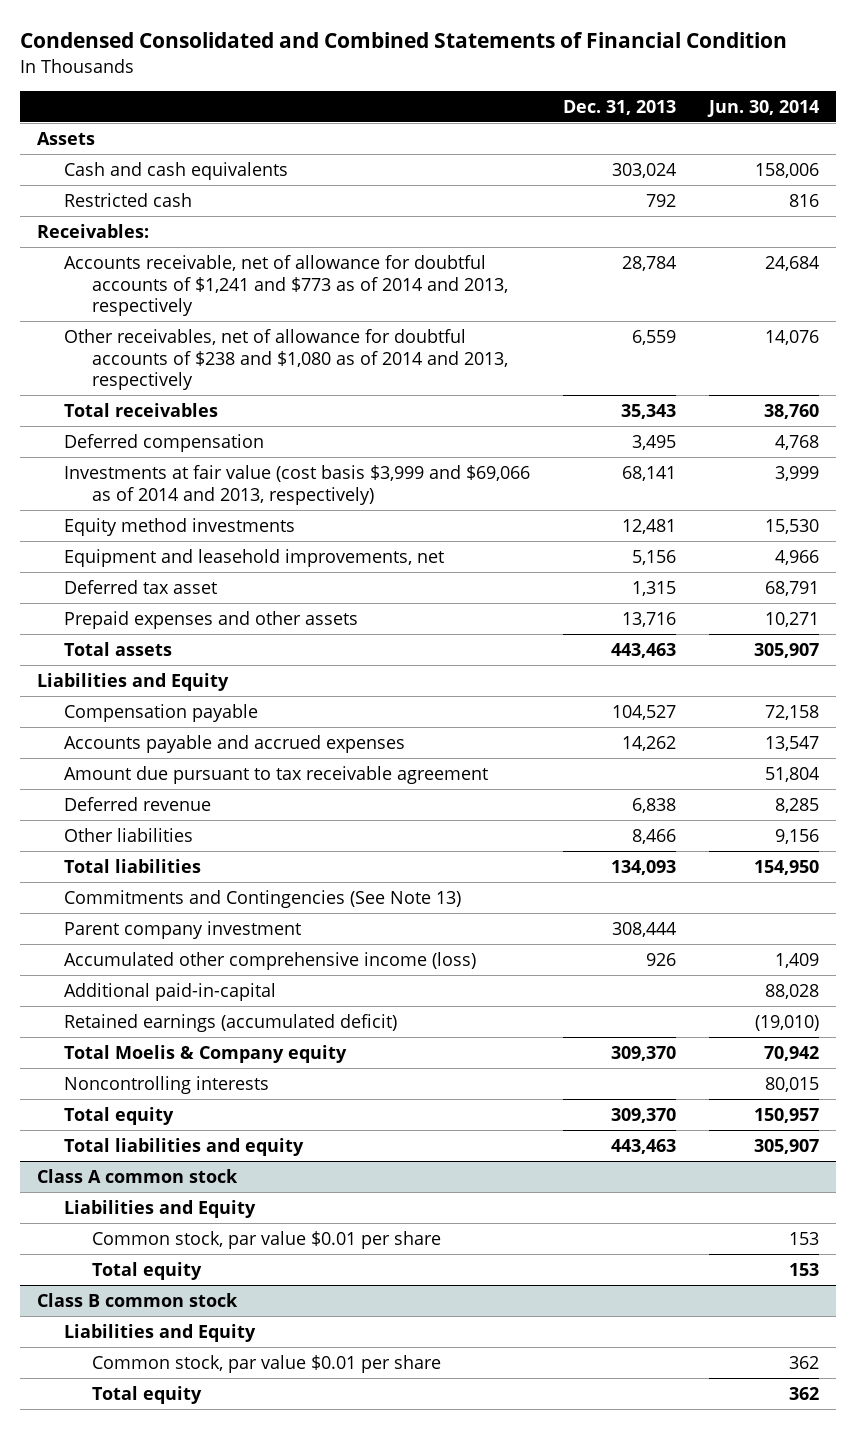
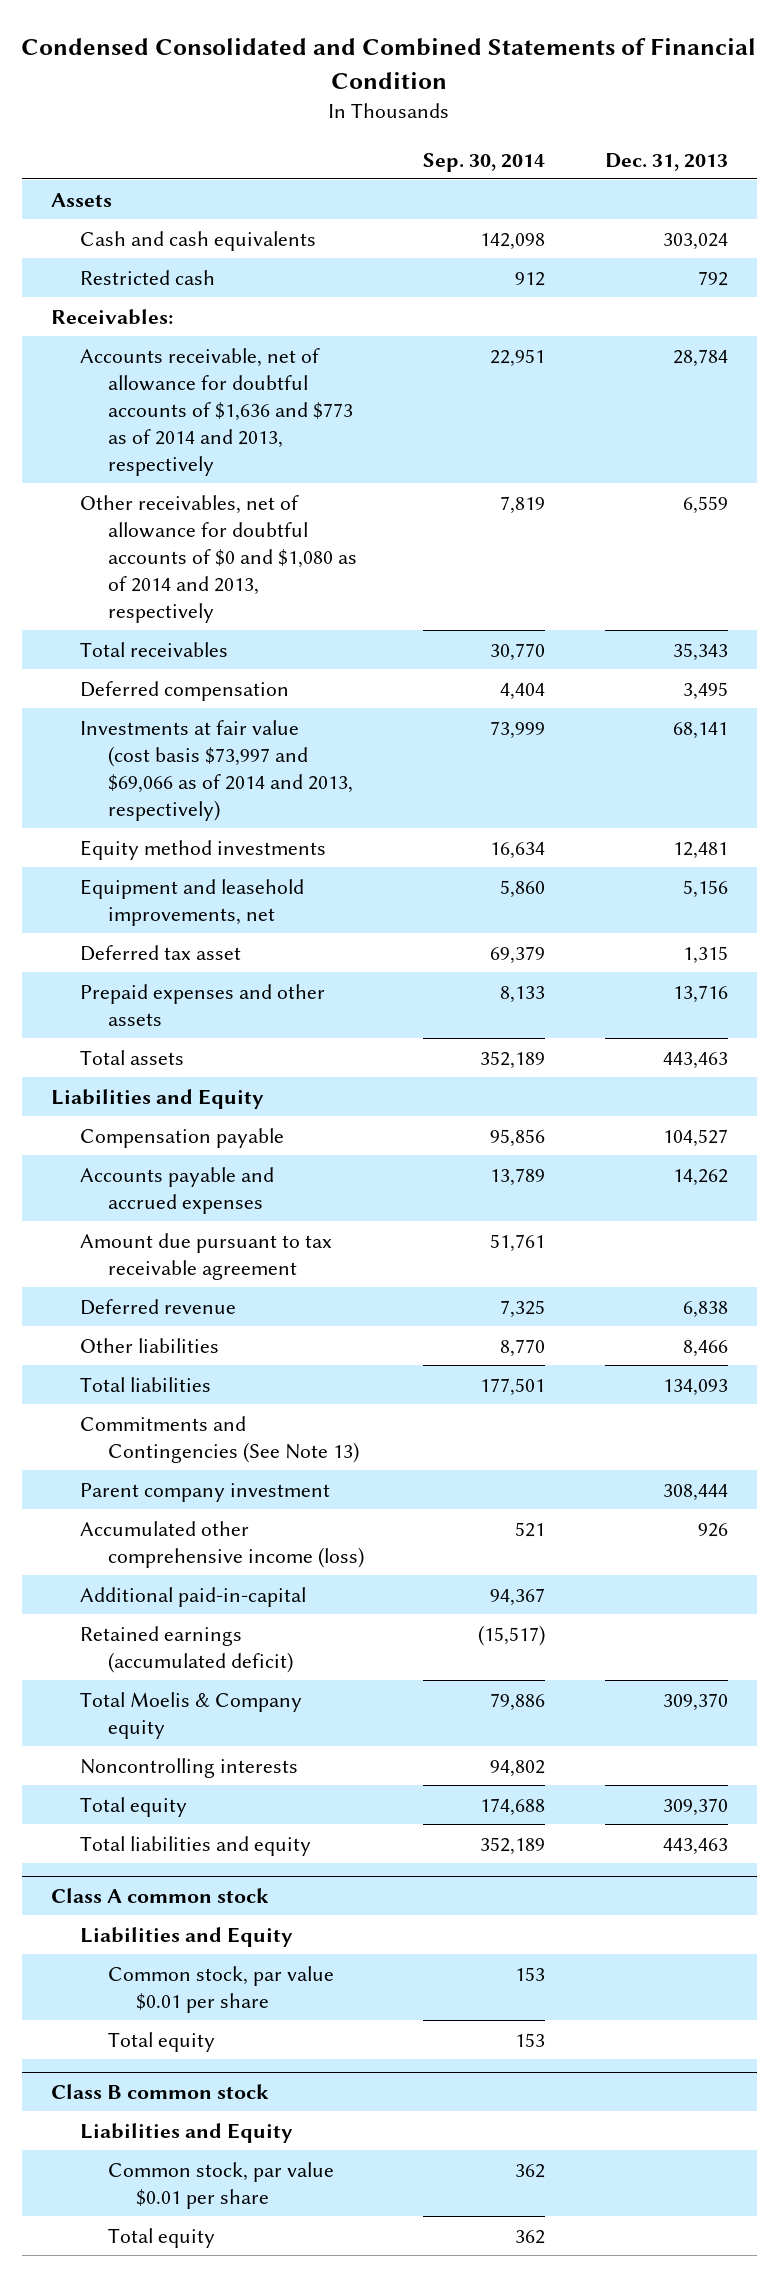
[707,99,820,117] Jun. 30, 2014 -> none
none -> [423,152,546,172] Sep. 30, 2014
[64,254,509,317] Accounts receivable, net of allowance for doubtful accounts of $1,241 and $773 as of 2014 and 2013, respectively -> [79,347,354,476] Accounts receivable, net of allowance for doubtful accounts of $1,636 and $773 as of 2014 and 2013, respectively
[64,328,509,391] Other receivables, net of allowance for doubtful accounts of $238 and $1,080 as of 2014 and 2013, respectively -> [79,494,358,623] Other receivables, net of allowance for doubtful accounts of $0 and $1,080 as of 2014 and 2013, respectively
[64,464,531,505] Investments at fair value (cost basis $3,999 and $69,066 as of 2014 and 2013, respectively) -> [79,719,354,821] Investments at fair value (cost basis $73,997 and $69,066 as of 2014 and 2013, respectively)

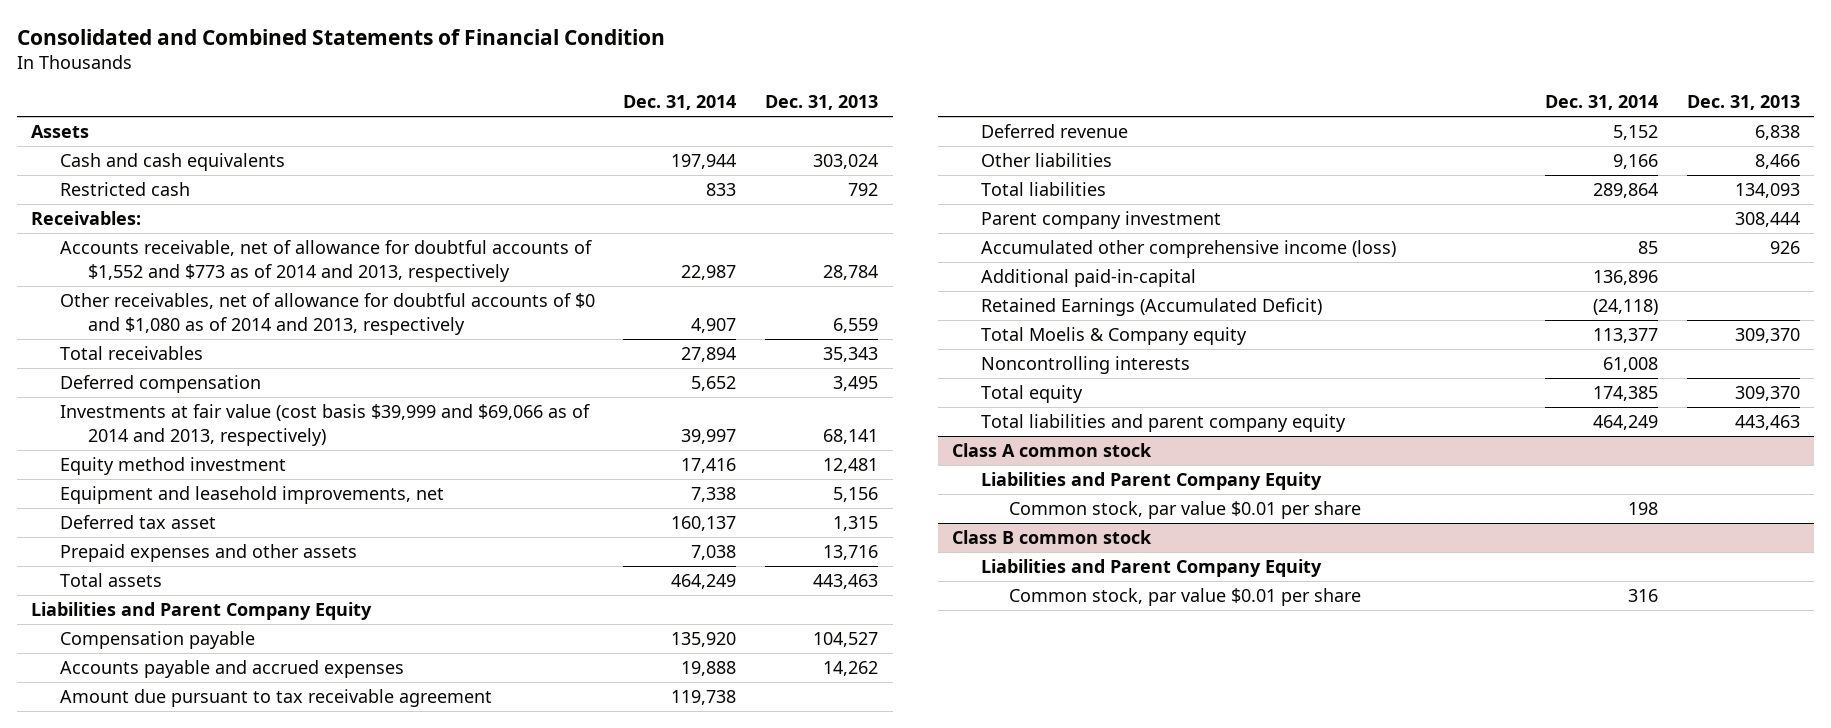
[21,38,757,90] Condensed Consolidated and Combined Statements of Financial Condition -> [16,28,665,45] Consolidated and Combined Statements of Financial Condition
[423,152,546,172] Sep. 30, 2014 -> none
none -> [623,95,737,111] Dec. 31, 2014
[79,347,354,476] Accounts receivable, net of allowance for doubtful accounts of $1,636 and $773 as of 2014 and 2013, respectively -> [59,240,592,282] Accounts receivable, net of allowance for doubtful accounts of $1,552 and $773 as of 2014 and 2013, respectively
[79,719,354,821] Investments at fair value (cost basis $73,997 and $69,066 as of 2014 and 2013, respectively) -> [59,404,590,446] Investments at fair value (cost basis $39,999 and $69,066 as of 2014 and 2013, respectively)
[79,839,326,860] Equity method investments -> [59,457,286,476] Equity method investment
[51,1088,265,1109] Liabilities and Equity -> [31,602,373,621] Liabilities and Parent Company Equity
[79,1415,360,1463] Commitments and Contingencies (See Note 13) -> none
[79,1625,294,1673] Retained earnings (accumulated deficit) -> [980,298,1322,317] Retained Earnings (Accumulated Deficit)
[79,1835,311,1856] Total liabilities and equity -> [980,414,1346,433] Total liabilities and parent company equity
[79,1926,293,1947] Liabilities and Equity -> [980,472,1322,491] Liabilities and Parent Company Equity
[108,2031,216,2052] Total equity -> none
[79,2122,293,2143] Liabilities and Equity -> [980,559,1322,578] Liabilities and Parent Company Equity
[108,2227,216,2248] Total equity -> none

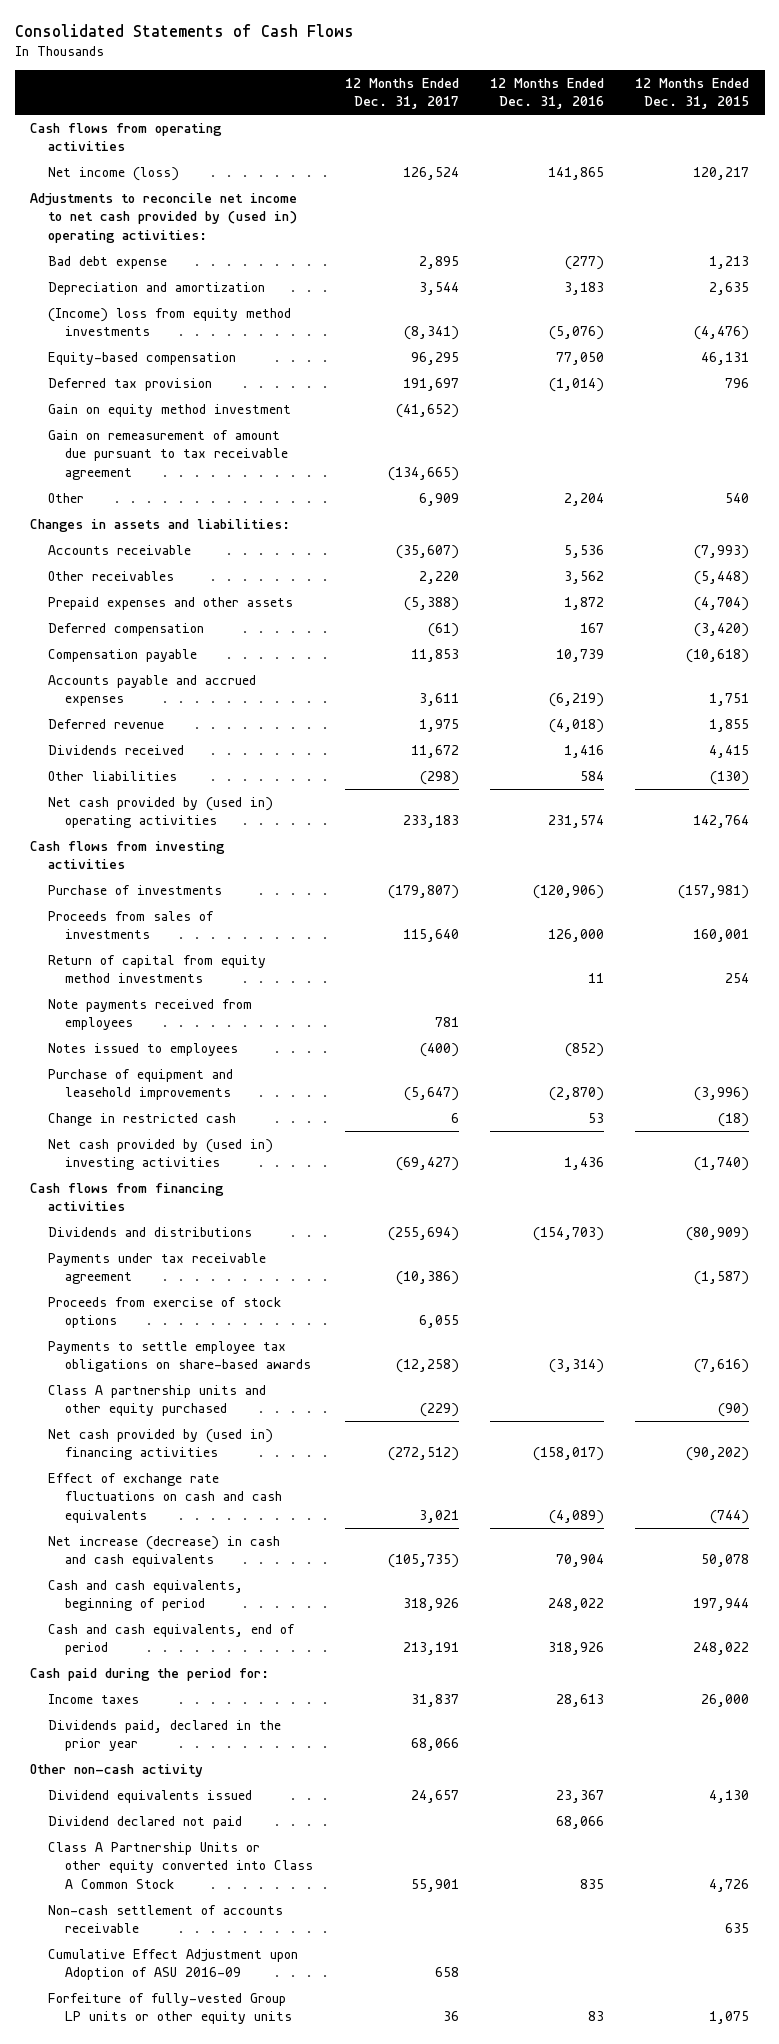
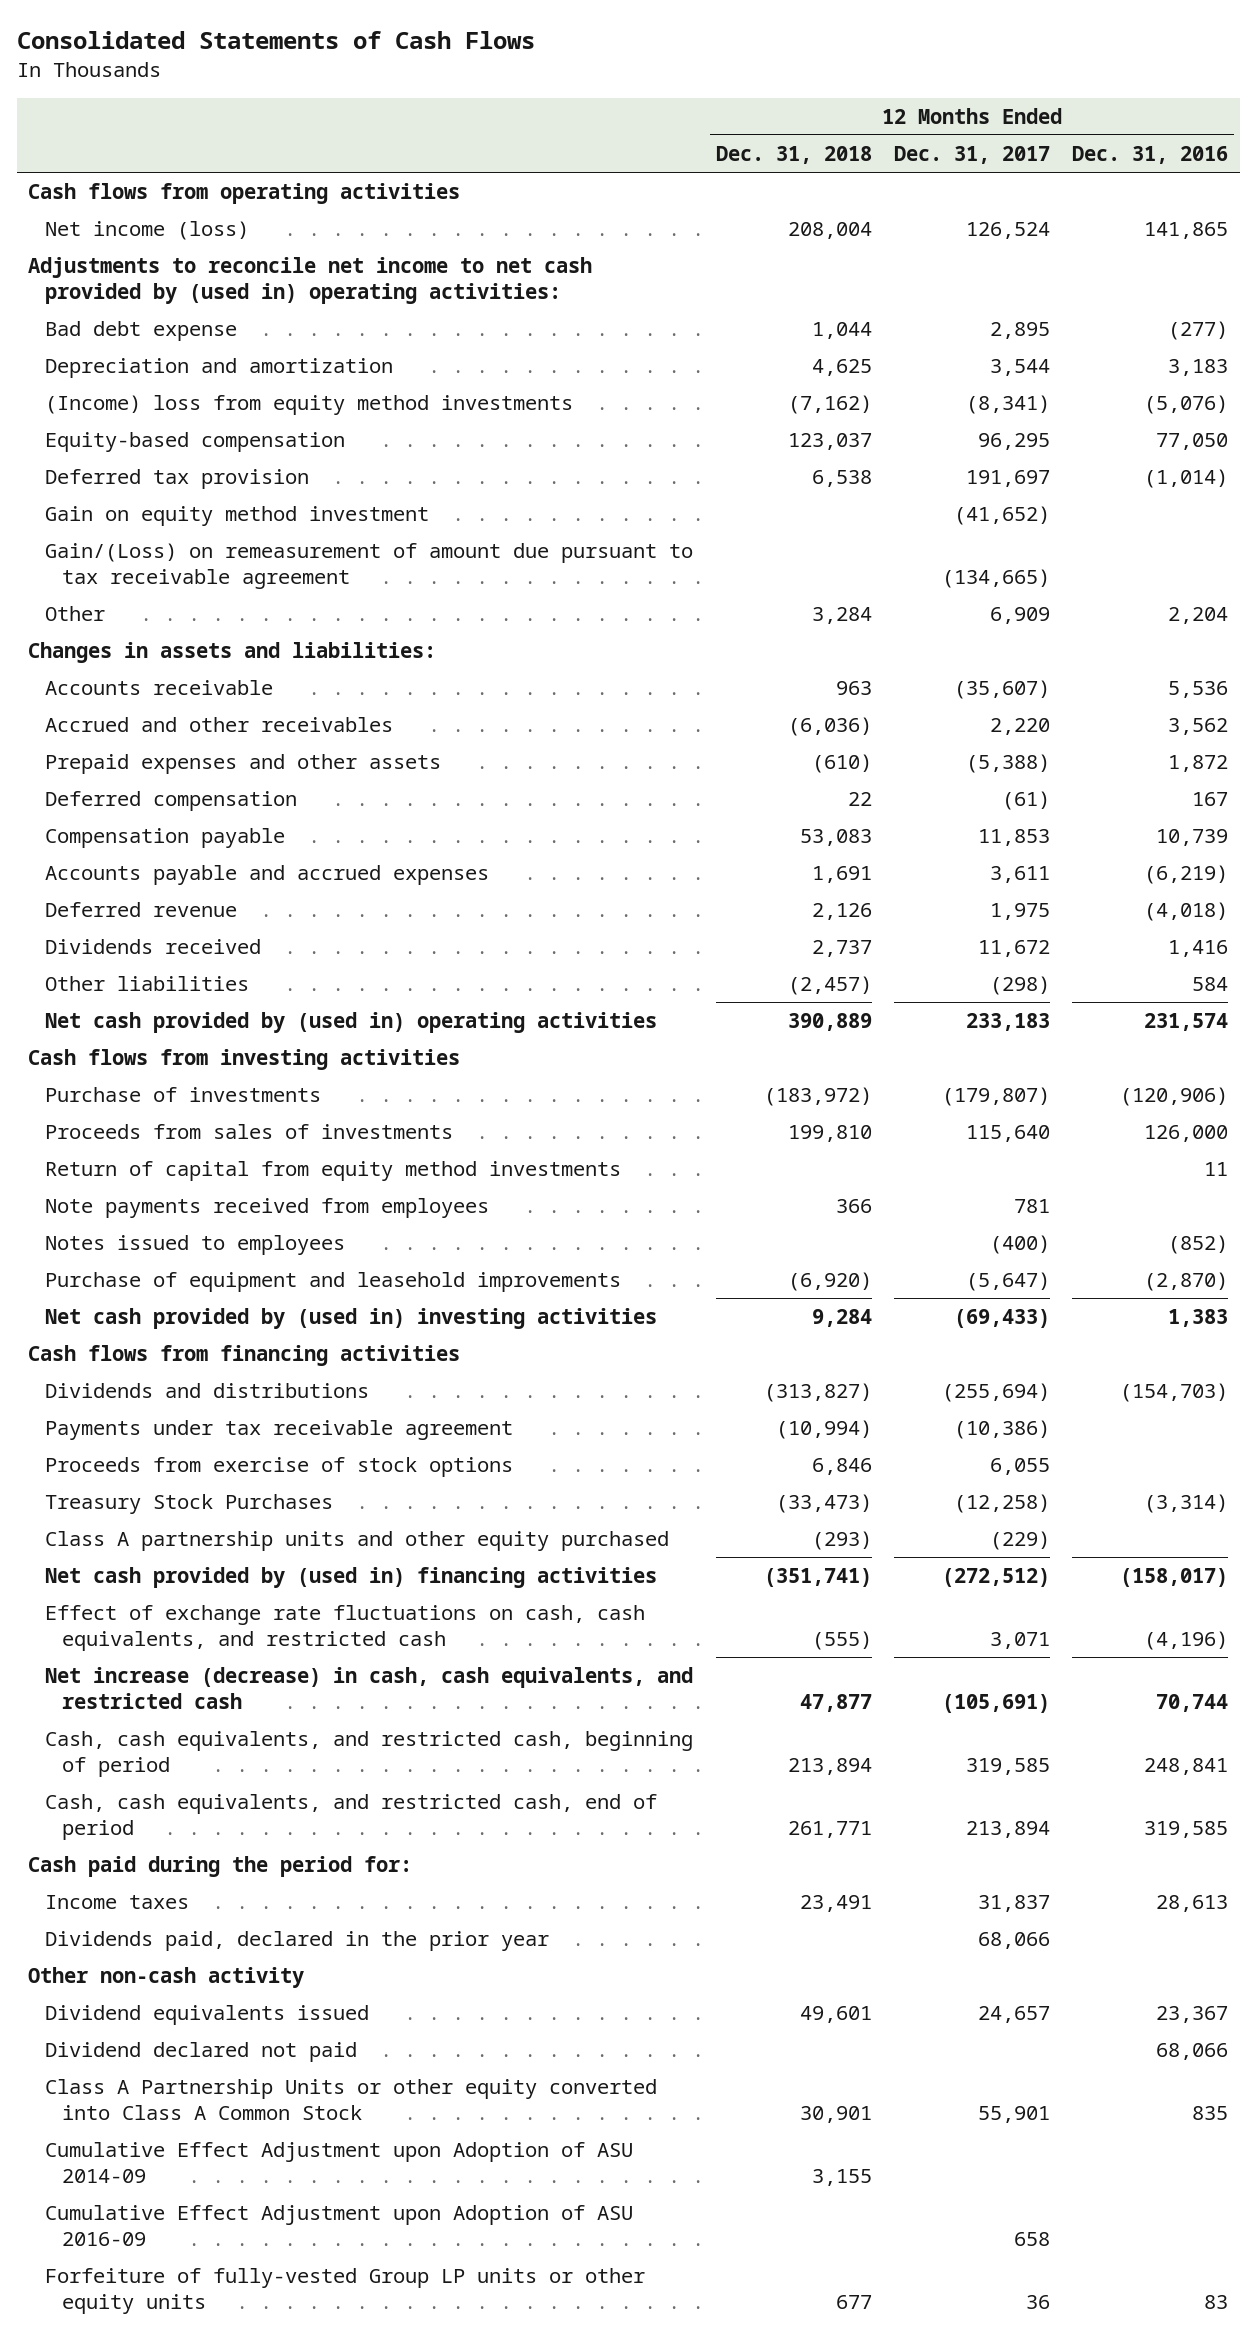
[635,77,750,110] 12 Months Ended Dec. 31, 2015 -> none
none -> [715,145,872,164] Dec. 31, 2018
[47,429,289,480] Gain on remeasurement of amount due pursuant to tax receivable agreement -> [45,543,694,589] Gain/(Loss) on remeasurement of amount due pursuant to tax receivable agreement
[47,570,174,581] Other receivables -> [45,717,394,733] Accrued and other receivables
[47,1112,236,1126] Change in restricted cash -> none
[395,1157,459,1172] (69,427) -> [953,1309,1050,1329] (69,433)
[563,1157,604,1171] 1,436 -> [1168,1309,1229,1328] 1,383
[47,1340,312,1373] Payments to settle employee tax obligations on share-based awards -> [45,1494,334,1515] Treasury Stock Purchases
[47,1472,283,1523] Effect of exchange rate fluctuations on cash and cash equivalents -> [45,1605,646,1651] Effect of exchange rate fluctuations on cash, cash equivalents, and restricted cash
[418,1509,459,1523] 3,021 -> [989,1631,1050,1649] 3,071
[548,1509,604,1524] (4,089) -> [1144,1630,1229,1650] (4,196)
[47,1535,280,1568] Net increase (decrease) in cash and cash equivalents -> [45,1667,694,1709] Net increase (decrease) in cash, cash equivalents, and restricted cash
[387,1554,459,1569] (105,735) -> [941,1693,1050,1713] (105,691)
[555,1554,604,1568] 70,904 -> [1156,1693,1229,1712] 70,744
[47,1579,243,1612] Cash and cash equivalents, beginning of period -> [45,1731,694,1777] Cash, cash equivalents, and restricted cash, beginning of period
[402,1598,459,1612] 318,926 -> [965,1757,1050,1775] 319,585
[547,1598,604,1612] 248,022 -> [1144,1757,1229,1775] 248,841
[47,1623,295,1656] Cash and cash equivalents, end of period -> [45,1794,658,1840] Cash, cash equivalents, and restricted cash, end of period
[402,1642,459,1656] 213,191 -> [965,1820,1050,1838] 213,894
[547,1642,604,1656] 318,926 -> [1144,1820,1229,1838] 319,585
[47,1904,283,1934] Non-cash settlement of accounts receivable -> none
none -> [45,2142,634,2183] Cumulative Effect Adjustment upon Adoption of ASU 2014-09

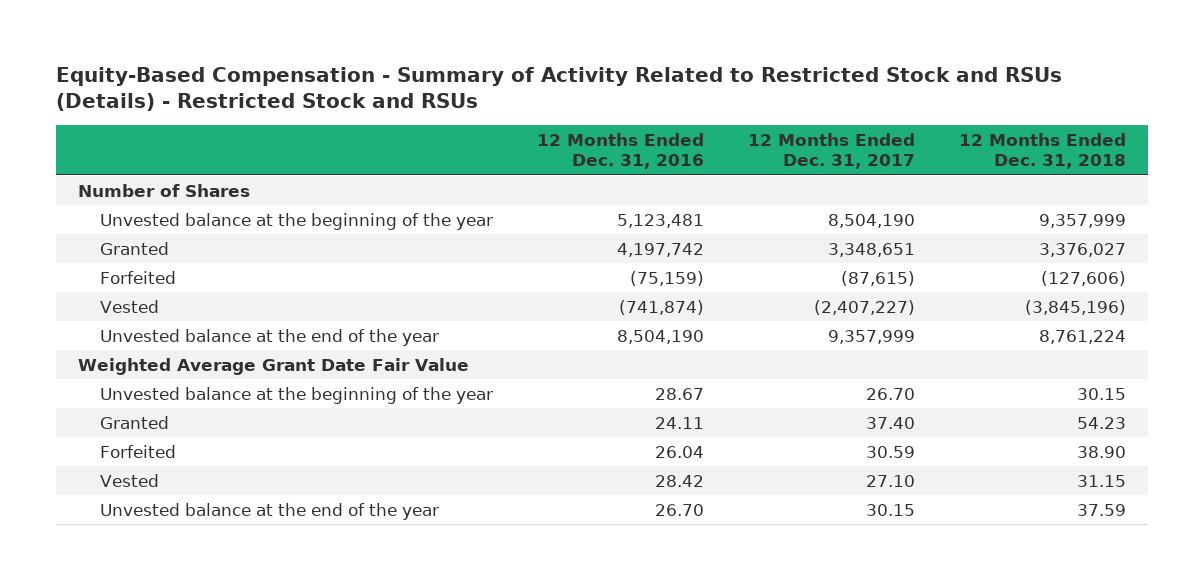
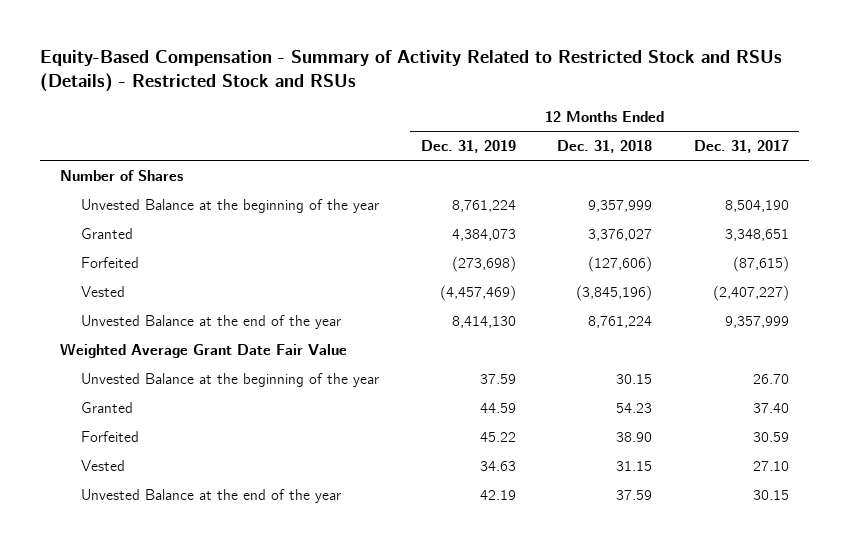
[537,132,705,170] 12 Months Ended Dec. 31, 2016 -> none
none -> [420,139,516,153] Dec. 31, 2019
[100,212,494,230] Unvested balance at the beginning of the year -> [81,198,380,213] Unvested Balance at the beginning of the year
[100,328,440,346] Unvested balance at the end of the year -> [81,314,342,329] Unvested Balance at the end of the year
[100,386,494,404] Unvested balance at the beginning of the year -> [81,372,380,387] Unvested Balance at the beginning of the year
[100,502,440,520] Unvested balance at the end of the year -> [81,488,342,503] Unvested Balance at the end of the year

